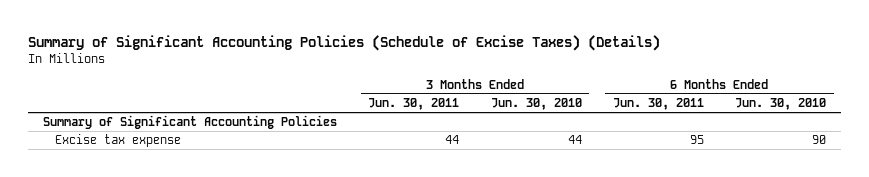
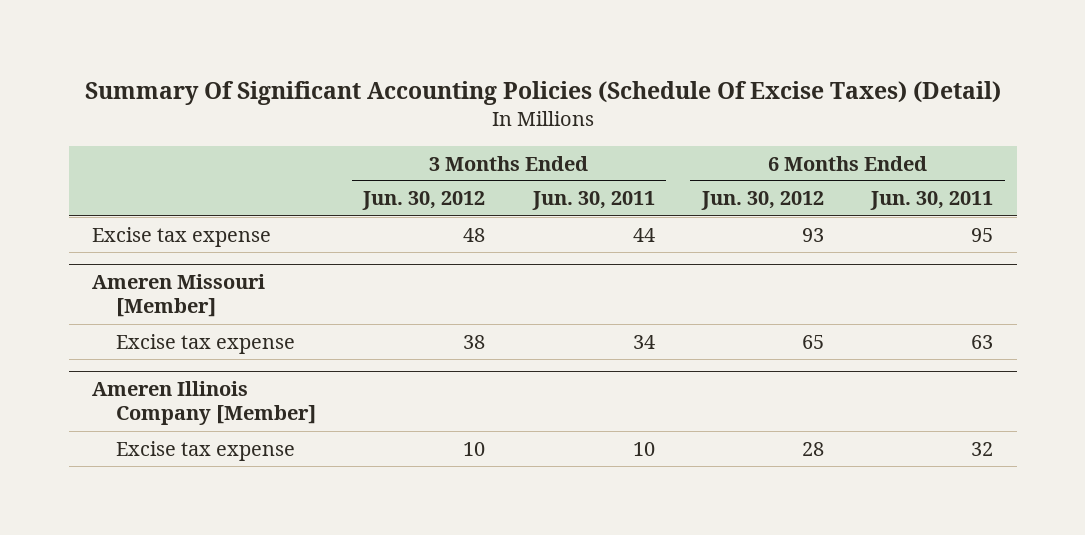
[27,34,660,51] Summary of Significant Accounting Policies (Schedule of Excise Taxes) (Details) -> [84,81,1001,106] Summary Of Significant Accounting Policies (Schedule Of Excise Taxes) (Detail)
[490,98,582,111] Jun. 30, 2010 -> none
[734,98,826,111] Jun. 30, 2010 -> none
none -> [362,191,486,211] Jun. 30, 2012
none -> [700,191,824,211] Jun. 30, 2012
[43,115,338,130] Summary of Significant Accounting Policies -> none
none -> [92,273,266,318] Ameren Missouri [Member]
none -> [116,333,296,354] Excise tax expense
none -> [92,380,317,426] Ameren Illinois Company [Member]
none -> [116,440,296,461] Excise tax expense

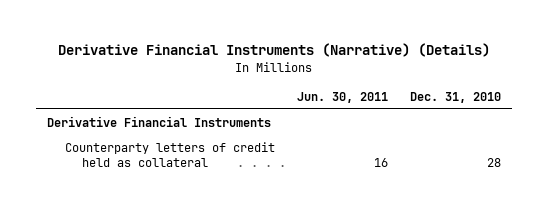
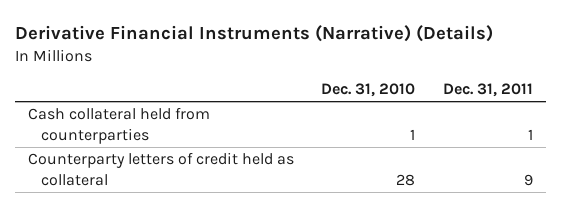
[296,91,388,103] Jun. 30, 2011 -> none
none -> [442,83,533,98] Dec. 31, 2011
[47,115,272,127] Derivative Financial Instruments -> none
none -> [28,107,211,144] Cash collateral held from counterparties

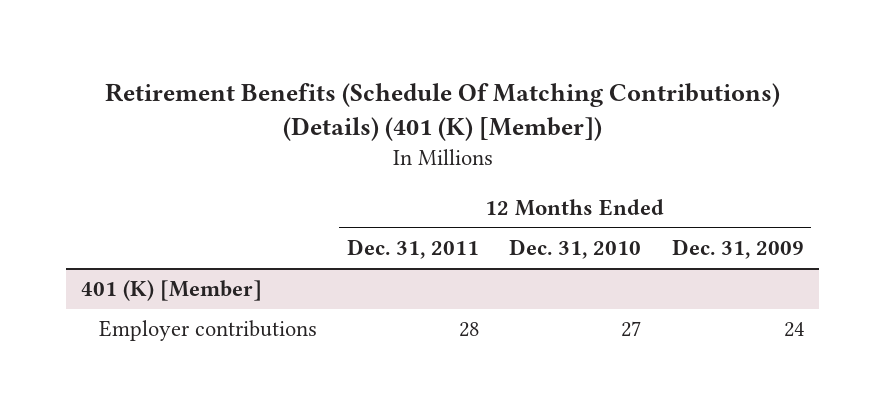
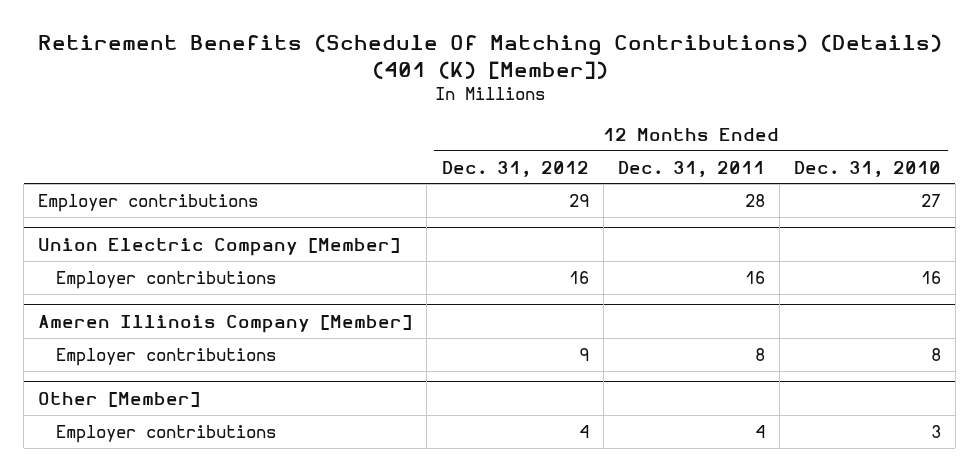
[671,239,804,260] Dec. 31, 2009 -> none
none -> [441,160,589,177] Dec. 31, 2012
[81,280,263,302] 401 (K) [Member] -> none
none -> [38,237,401,256] Union Electric Company [Member]
none -> [56,270,277,289] Employer contributions
none -> [38,314,413,333] Ameren Illinois Company [Member]
none -> [56,347,277,366] Employer contributions
none -> [38,391,201,407] Other [Member]
none -> [56,424,277,443] Employer contributions

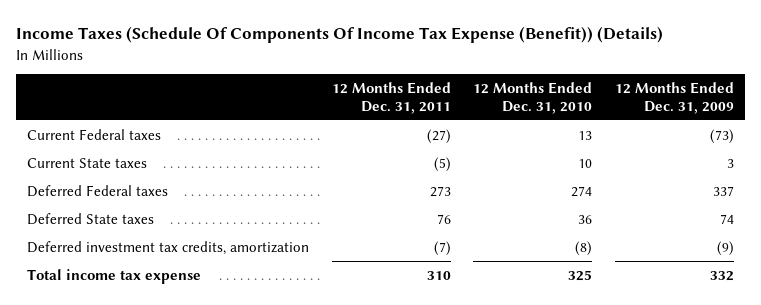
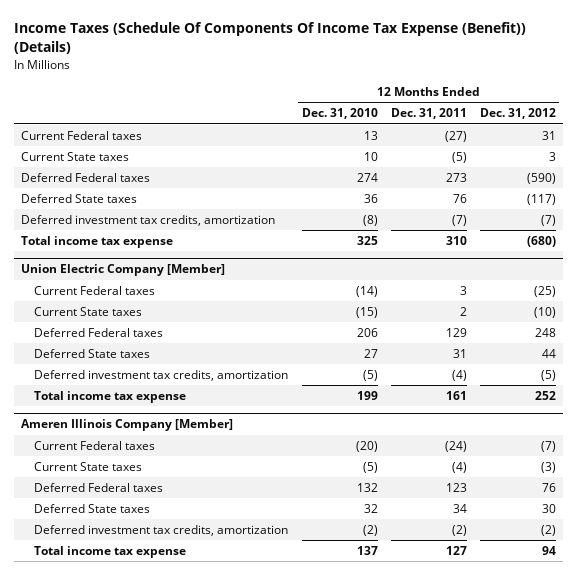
[614,82,734,114] 12 Months Ended Dec. 31, 2009 -> none
none -> [480,108,557,120] Dec. 31, 2012
none -> [20,264,225,277] Union Electric Company [Member]
none -> [34,286,156,296] Current Federal taxes
none -> [34,307,143,317] Current State taxes
none -> [34,328,164,338] Deferred Federal taxes
none -> [34,349,151,359] Deferred State taxes
none -> [34,370,289,382] Deferred investment tax credits, amortization
none -> [34,391,187,404] Total income tax expense
none -> [20,419,233,432] Ameren Illinois Company [Member]
none -> [34,441,156,451] Current Federal taxes
none -> [34,462,143,472] Current State taxes
none -> [34,483,164,493] Deferred Federal taxes
none -> [34,504,151,514] Deferred State taxes
none -> [34,525,289,537] Deferred investment tax credits, amortization
none -> [34,546,187,559] Total income tax expense

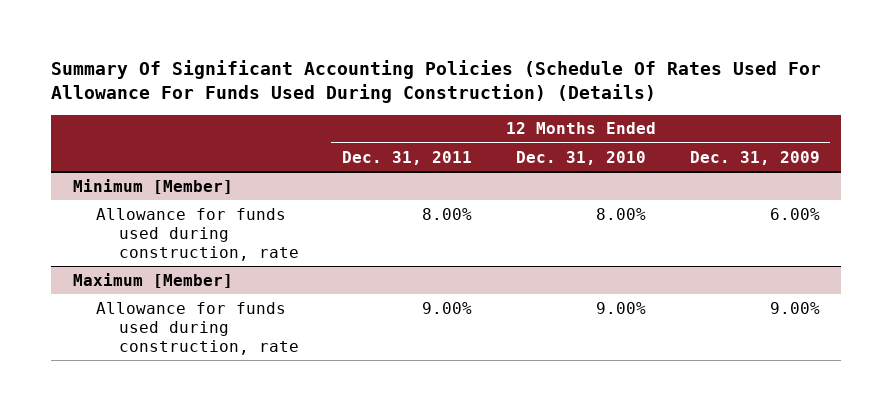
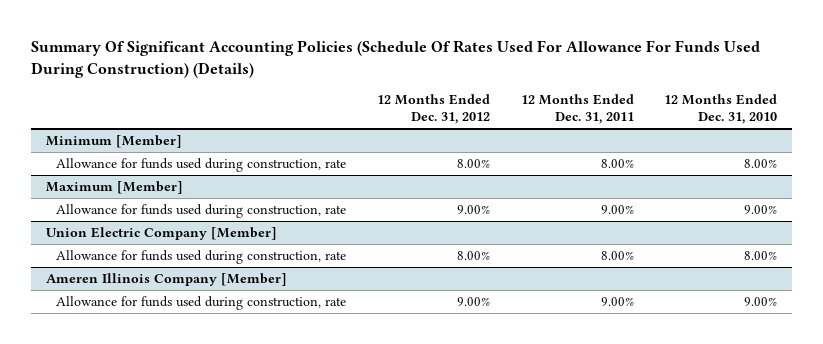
[689,150,820,165] Dec. 31, 2009 -> none
none -> [376,93,490,125] 12 Months Ended Dec. 31, 2012
none -> [46,227,278,241] Union Electric Company [Member]
none -> [56,250,347,265] Allowance for funds used during construction, rate
none -> [46,273,288,287] Ameren Illinois Company [Member]
none -> [56,296,347,311] Allowance for funds used during construction, rate

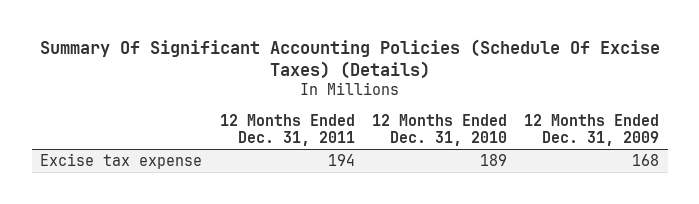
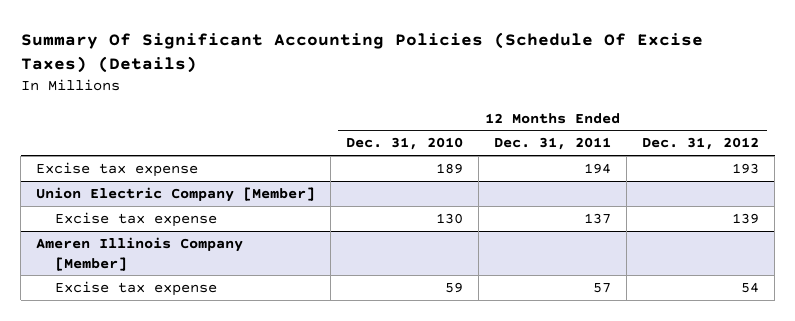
[524,113,660,147] 12 Months Ended Dec. 31, 2009 -> none
none -> [642,137,760,151] Dec. 31, 2012
none -> [36,186,316,202] Union Electric Company [Member]
none -> [55,211,218,227] Excise tax expense
none -> [36,236,244,271] Ameren Illinois Company [Member]
none -> [55,280,218,296] Excise tax expense

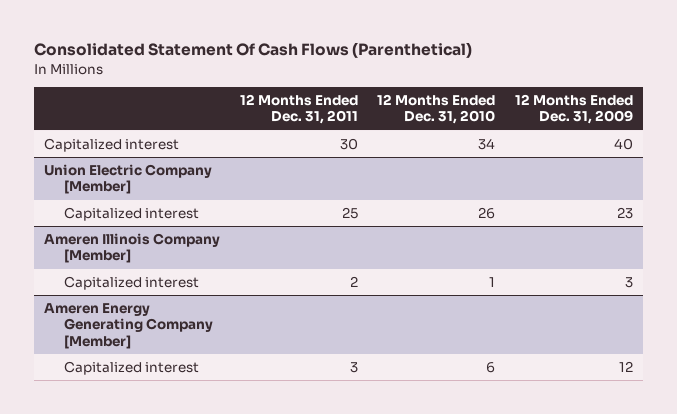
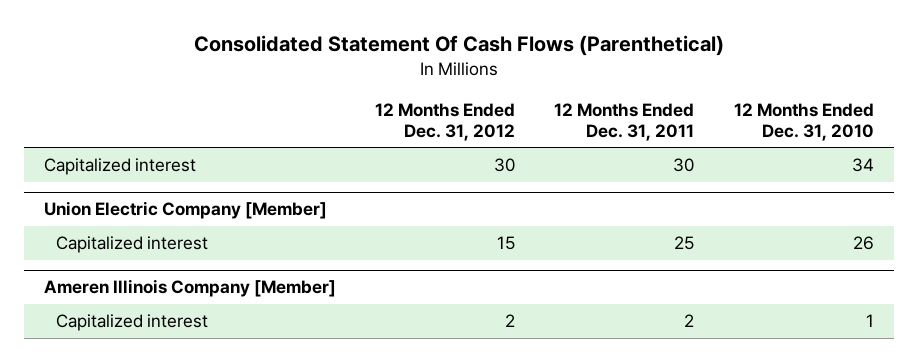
[514,94,633,125] 12 Months Ended Dec. 31, 2009 -> none
none -> [374,103,515,141] 12 Months Ended Dec. 31, 2012
[44,303,213,349] Ameren Energy Generating Company [Member] -> none
[63,361,199,376] Capitalized interest -> none

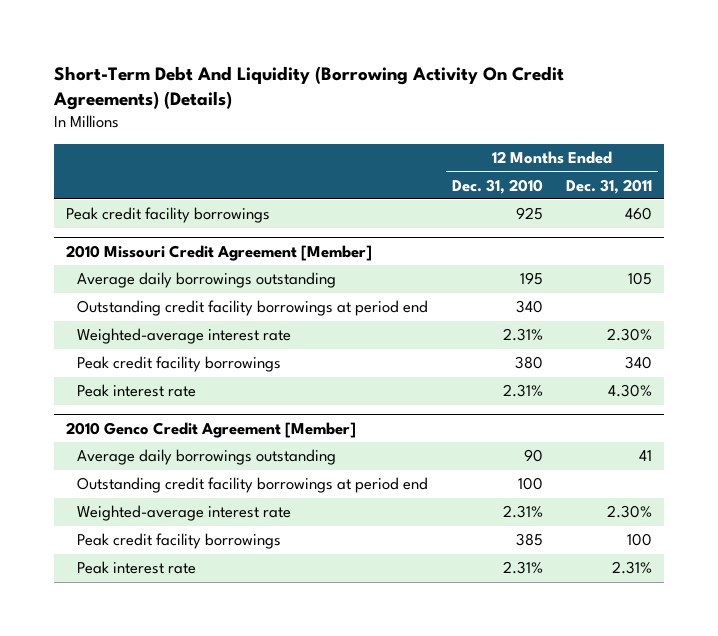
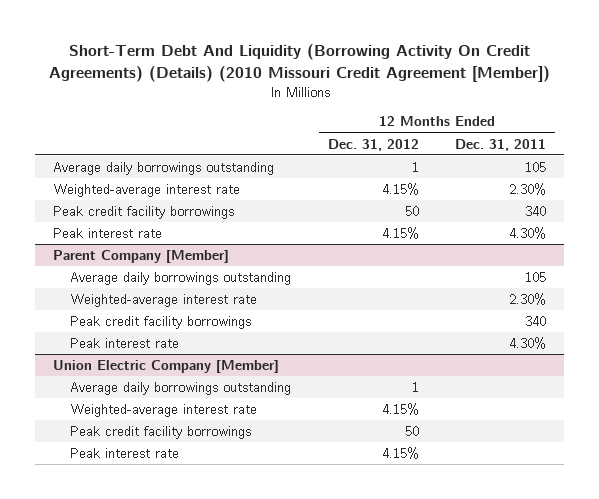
[53,65,565,111] Short-Term Debt And Liquidity (Borrowing Activity On Credit Agreements) (Details) -> [48,44,550,82] Short-Term Debt And Liquidity (Borrowing Activity On Credit Agreements) (Details) (2010 Missouri Credit Agreement [Member])
[451,178,543,194] Dec. 31, 2010 -> none
none -> [327,138,419,151] Dec. 31, 2012
[65,207,270,224] Peak credit facility borrowings -> none
[65,244,372,261] 2010 Missouri Credit Agreement [Member] -> none
[77,300,429,317] Outstanding credit facility borrowings at period end -> none
[65,421,356,438] 2010 Genco Credit Agreement [Member] -> none
[77,477,429,494] Outstanding credit facility borrowings at period end -> none
none -> [53,249,230,263] Parent Company [Member]
[639,450,653,462] 41 -> [525,271,547,282] 105
[627,533,653,547] 100 -> [525,315,547,326] 340
[612,561,653,575] 2.31% -> [509,336,547,349] 4.30%
none -> [53,359,280,373] Union Electric Company [Member]
none -> [70,381,292,395] Average daily borrowings outstanding
none -> [70,403,258,417] Weighted-average interest rate
none -> [70,425,252,439] Peak credit facility borrowings
none -> [70,447,180,458] Peak interest rate

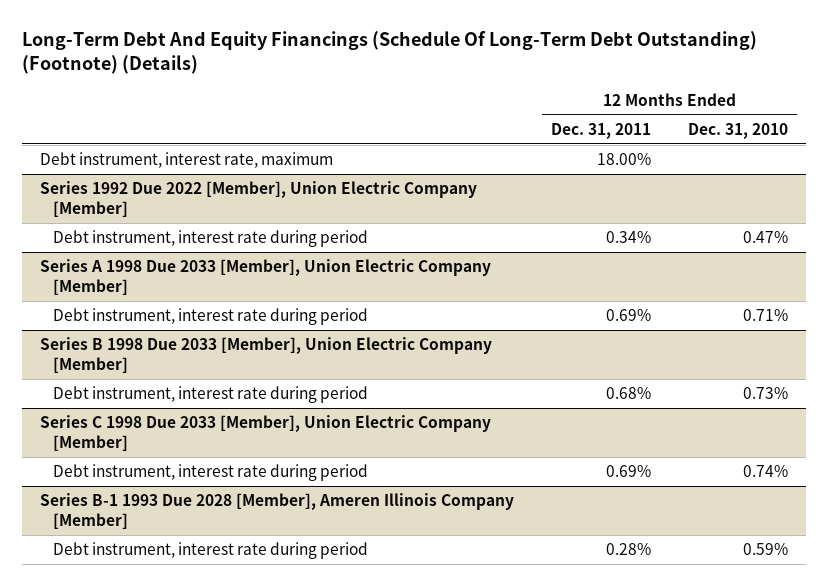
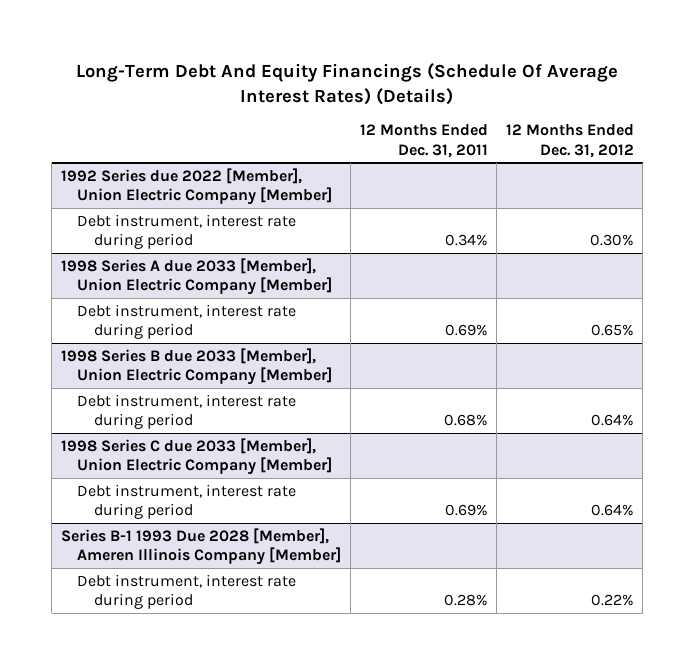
[21,30,757,74] Long-Term Debt And Equity Financings (Schedule Of Long-Term Debt Outstanding) (Footnote) (Details) -> [76,62,619,105] Long-Term Debt And Equity Financings (Schedule Of Average Interest Rates) (Details)
[688,122,789,139] Dec. 31, 2010 -> none
none -> [505,124,634,158] 12 Months Ended Dec. 31, 2012
[40,152,334,169] Debt instrument, interest rate, maximum -> none
[40,181,478,218] Series 1992 Due 2022 [Member], Union Electric Company [Member] -> [60,167,333,206] 1992 Series due 2022 [Member], Union Electric Company [Member]
[40,259,492,296] Series A 1998 Due 2033 [Member], Union Electric Company [Member] -> [60,257,333,296] 1998 Series A due 2033 [Member], Union Electric Company [Member]
[40,337,493,374] Series B 1998 Due 2033 [Member], Union Electric Company [Member] -> [60,347,333,386] 1998 Series B due 2033 [Member], Union Electric Company [Member]
[40,415,492,452] Series C 1998 Due 2033 [Member], Union Electric Company [Member] -> [60,437,333,476] 1998 Series C due 2033 [Member], Union Electric Company [Member]

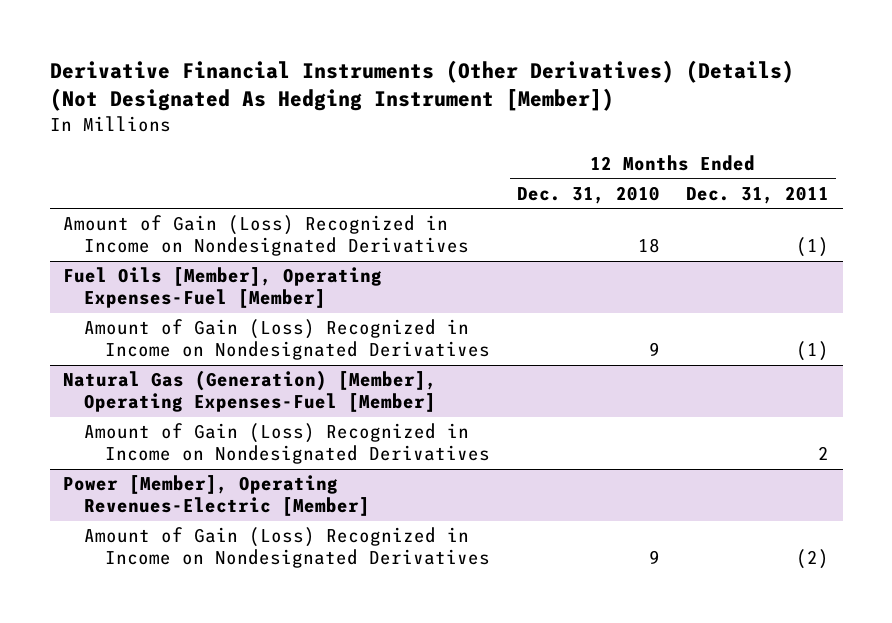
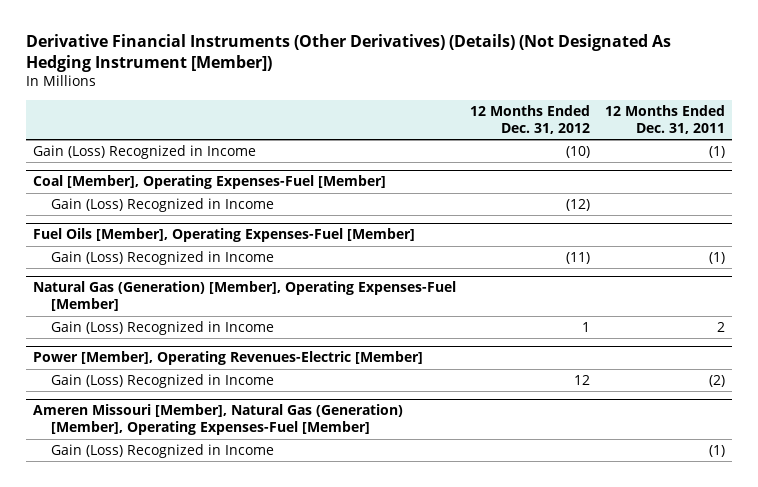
[516,186,660,205] Dec. 31, 2010 -> none
none -> [470,104,591,134] 12 Months Ended Dec. 31, 2012
[62,215,469,257] Amount of Gain (Loss) Recognized in Income on Nondesignated Derivatives -> [33,145,257,160] Gain (Loss) Recognized in Income
none -> [33,175,387,190] Coal [Member], Operating Expenses-Fuel [Member]
none -> [51,198,275,213] Gain (Loss) Recognized in Income
[83,319,491,361] Amount of Gain (Loss) Recognized in Income on Nondesignated Derivatives -> [51,251,275,266] Gain (Loss) Recognized in Income
[83,423,491,465] Amount of Gain (Loss) Recognized in Income on Nondesignated Derivatives -> [51,321,275,336] Gain (Loss) Recognized in Income
[83,527,491,569] Amount of Gain (Loss) Recognized in Income on Nondesignated Derivatives -> [51,374,275,389] Gain (Loss) Recognized in Income
none -> [33,404,404,436] Ameren Missouri [Member], Natural Gas (Generation) [Member], Operating Expenses-Fuel [Member]
none -> [51,444,275,459] Gain (Loss) Recognized in Income

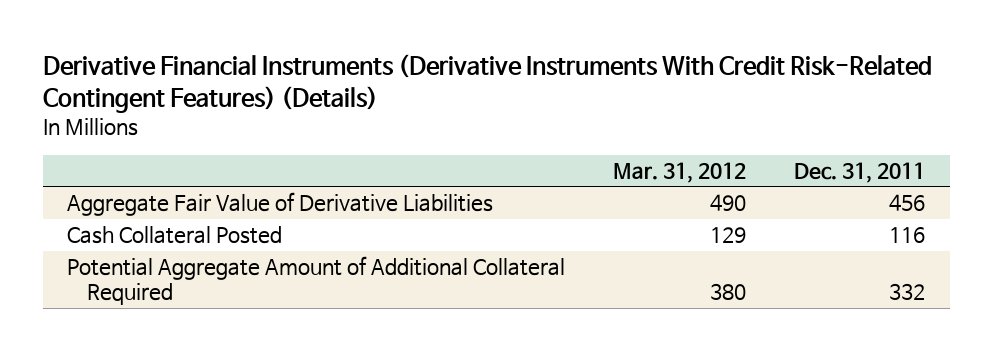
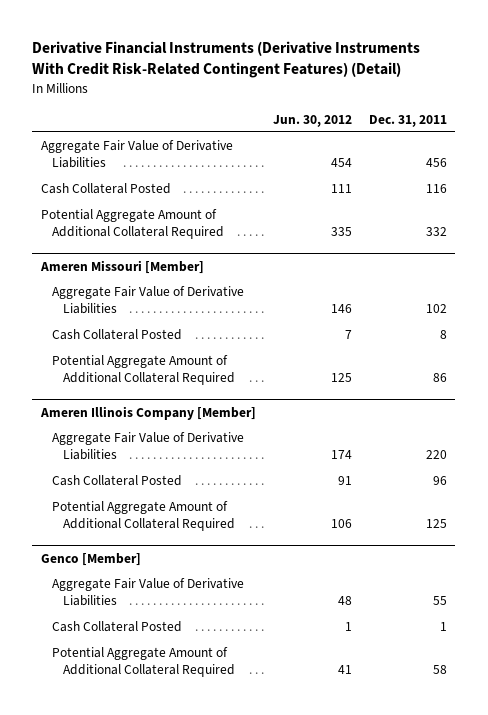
[42,54,932,114] Derivative Financial Instruments (Derivative Instruments With Credit Risk-Related Contingent Features) (Details) -> [32,41,421,79] Derivative Financial Instruments (Derivative Instruments With Credit Risk-Related Contingent Features) (Detail)
[613,161,747,183] Mar. 31, 2012 -> none
none -> [272,114,352,127] Jun. 30, 2012
none -> [39,259,204,274] Ameren Missouri [Member]
none -> [52,286,245,315] Aggregate Fair Value of Derivative Liabilities
none -> [52,329,183,341] Cash Collateral Posted
none -> [52,355,236,386] Potential Aggregate Amount of Additional Collateral Required
none -> [39,405,256,420] Ameren Illinois Company [Member]
none -> [52,432,245,461] Aggregate Fair Value of Derivative Liabilities
none -> [52,475,183,487] Cash Collateral Posted
none -> [52,501,236,532] Potential Aggregate Amount of Additional Collateral Required
none -> [40,552,141,566] Genco [Member]
none -> [52,578,245,607] Aggregate Fair Value of Derivative Liabilities
none -> [52,621,183,633] Cash Collateral Posted
none -> [52,647,236,678] Potential Aggregate Amount of Additional Collateral Required

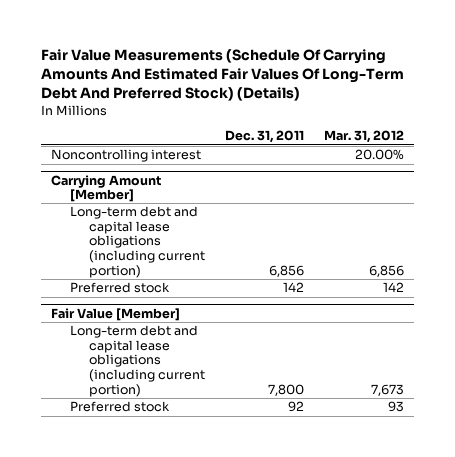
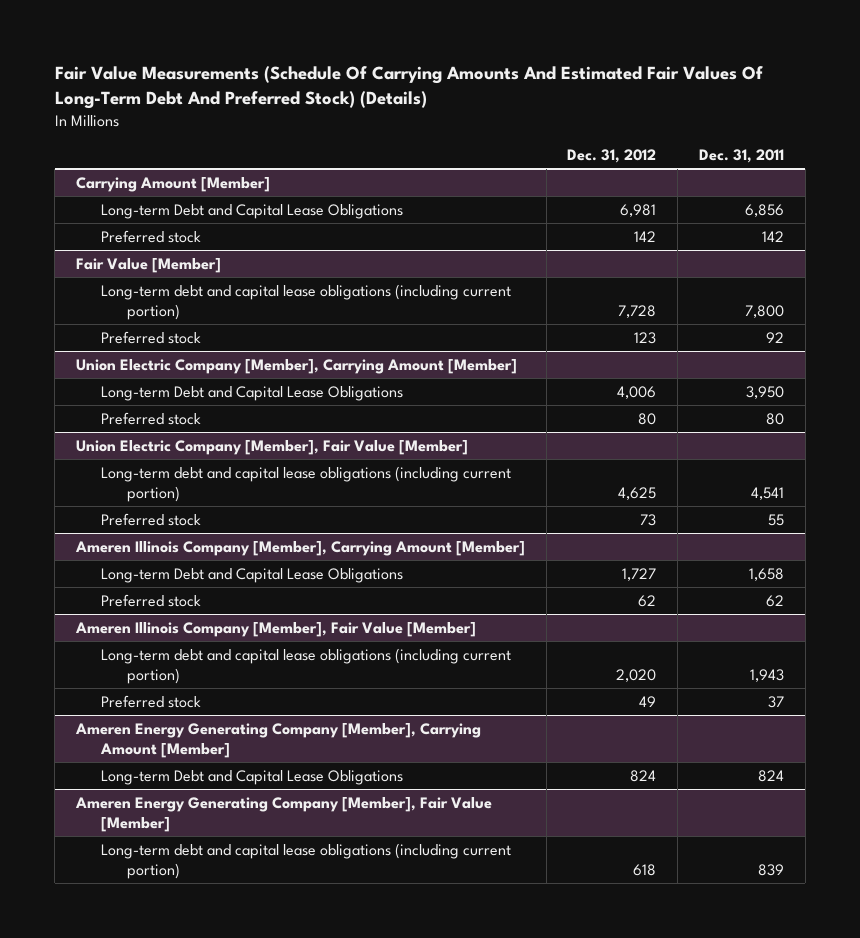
[324,130,405,144] Mar. 31, 2012 -> none
none -> [567,149,657,164] Dec. 31, 2012
[51,149,202,163] Noncontrolling interest -> none
[69,206,205,278] Long-term debt and capital lease obligations (including current portion) -> [101,203,404,219] Long-term Debt and Capital Lease Obligations
none -> [75,358,517,374] Union Electric Company [Member], Carrying Amount [Member]
none -> [101,385,404,401] Long-term Debt and Capital Lease Obligations
none -> [101,411,202,425] Preferred stock
none -> [75,439,468,455] Union Electric Company [Member], Fair Value [Member]
none -> [101,465,512,502] Long-term debt and capital lease obligations (including current portion)
none -> [101,512,202,526] Preferred stock
none -> [74,540,525,556] Ameren Illinois Company [Member], Carrying Amount [Member]
none -> [101,567,404,583] Long-term Debt and Capital Lease Obligations
none -> [101,593,202,607] Preferred stock
none -> [74,621,476,637] Ameren Illinois Company [Member], Fair Value [Member]
none -> [101,647,512,684] Long-term debt and capital lease obligations (including current portion)
none -> [101,694,202,708] Preferred stock
none -> [74,722,481,758] Ameren Energy Generating Company [Member], Carrying Amount [Member]
none -> [101,769,404,785] Long-term Debt and Capital Lease Obligations
none -> [74,796,492,832] Ameren Energy Generating Company [Member], Fair Value [Member]
none -> [101,842,512,879] Long-term debt and capital lease obligations (including current portion)

